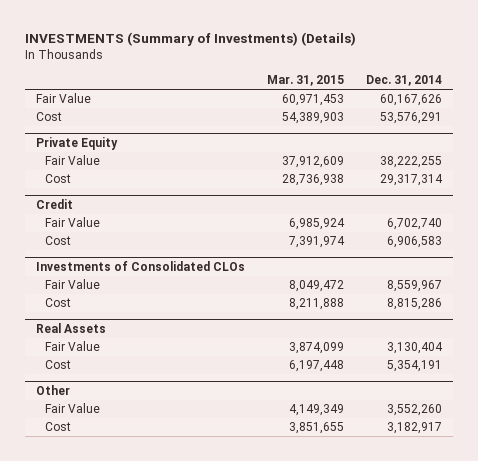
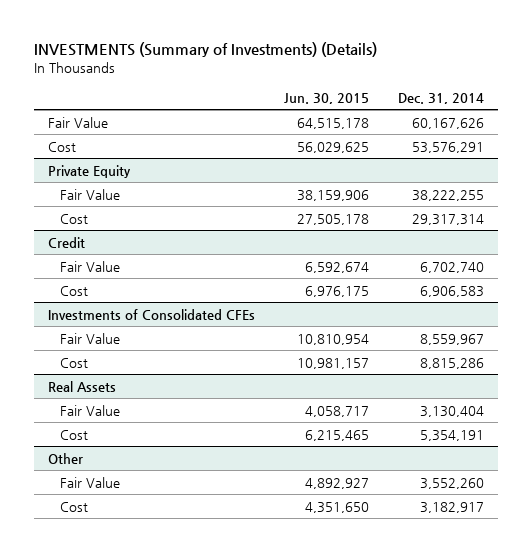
[266,75,344,87] Mar. 31, 2015 -> none
none -> [284,92,370,104] Jun. 30, 2015
[35,260,245,271] Investments of Consolidated CLOs -> [48,308,256,320] Investments of Consolidated CFEs

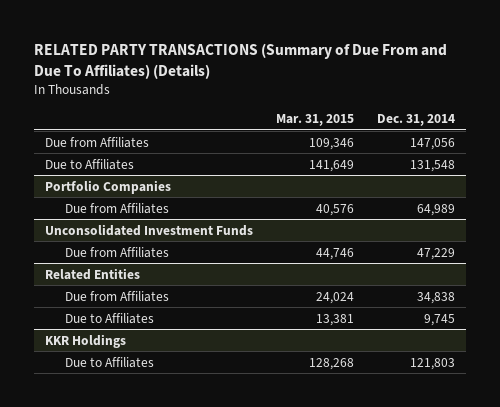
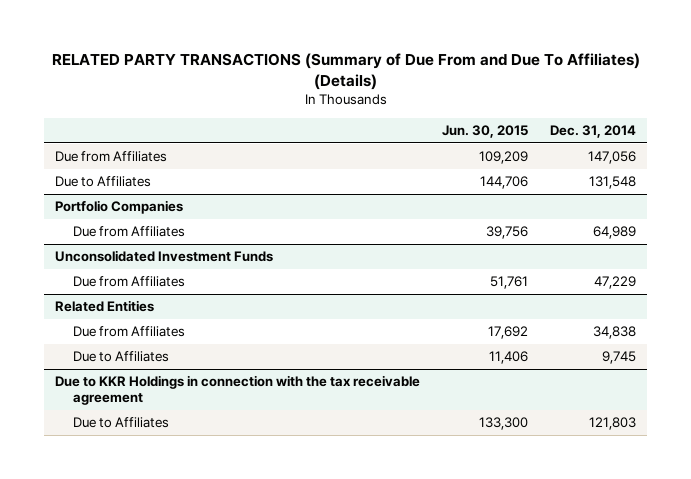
[276,113,355,126] Mar. 31, 2015 -> none
none -> [442,124,529,138] Jun. 30, 2015
[45,333,127,348] KKR Holdings -> [55,375,421,406] Due to KKR Holdings in connection with the tax receivable agreement

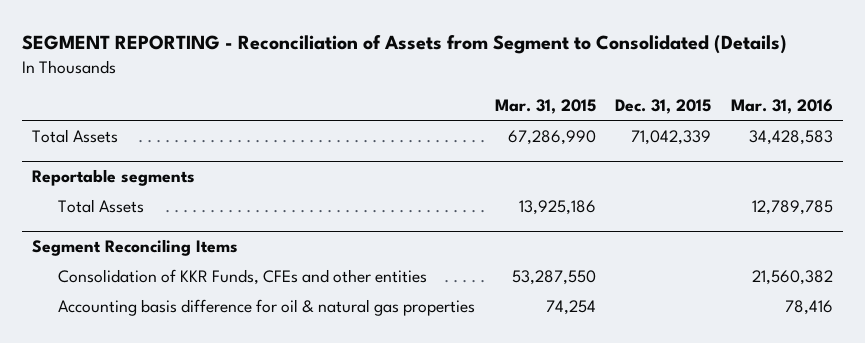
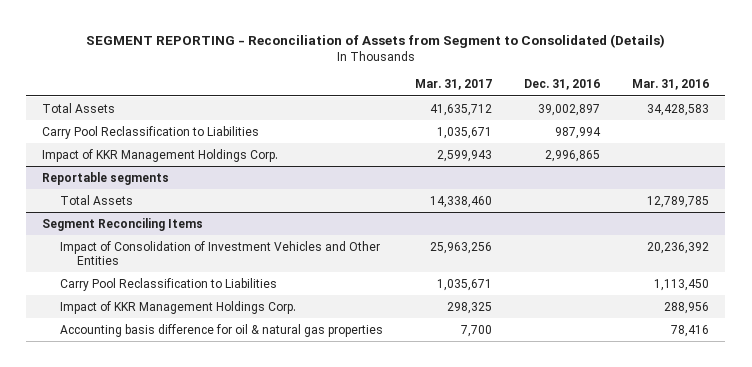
[494,99,596,115] Mar. 31, 2015 -> none
[615,99,712,115] Dec. 31, 2015 -> none
none -> [414,79,492,91] Mar. 31, 2017
none -> [523,79,600,91] Dec. 31, 2016
none -> [42,125,260,139] Carry Pool Reclassification to Liabilities
none -> [42,148,279,162] Impact of KKR Management Holdings Corp.
[57,268,427,285] Consolidation of KKR Funds, CFEs and other entities -> [59,240,380,265] Impact of Consolidation of Investment Vehicles and Other Entities
[751,269,833,285] 21,560,382 -> [647,241,710,254] 20,236,392
none -> [59,277,277,291] Carry Pool Reclassification to Liabilities
none -> [59,300,296,314] Impact of KKR Management Holdings Corp.

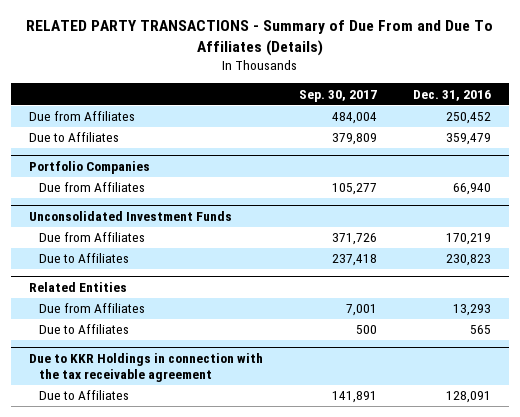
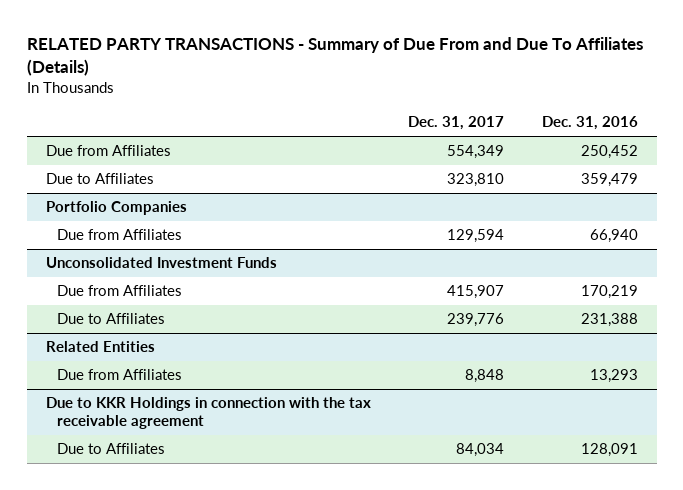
[299,89,378,102] Sep. 30, 2017 -> none
none -> [408,116,505,131] Dec. 31, 2017
[446,254,492,267] 230,823 -> [580,313,638,328] 231,388
[39,324,130,335] Due to Affiliates -> none

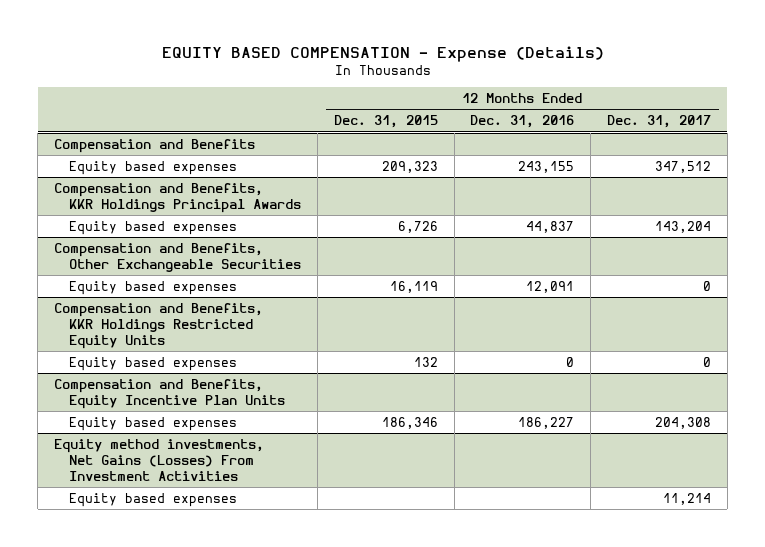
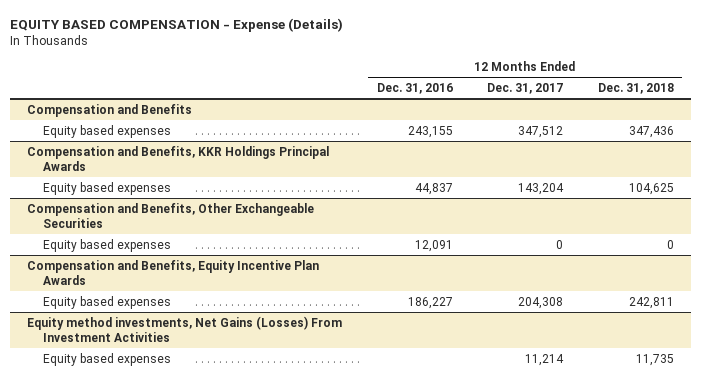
[333,115,438,129] Dec. 31, 2015 -> none
none -> [597,83,674,95] Dec. 31, 2018
[54,302,264,349] Compensation and Benefits, KKR Holdings Restricted Equity Units -> none
[69,356,238,371] Equity based expenses -> none
[54,378,286,409] Compensation and Benefits, Equity Incentive Plan Units -> [27,259,320,285] Compensation and Benefits, Equity Incentive Plan Awards

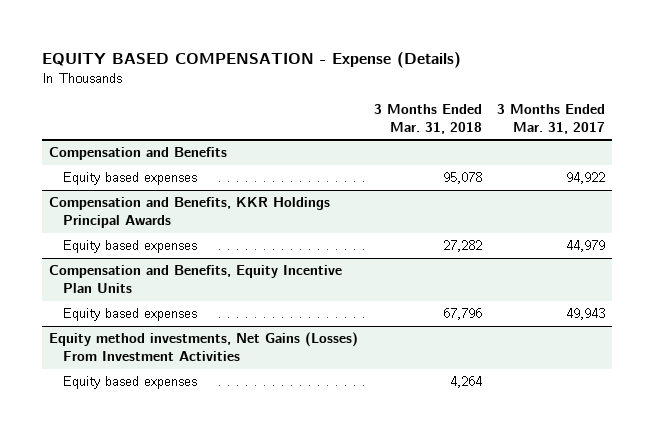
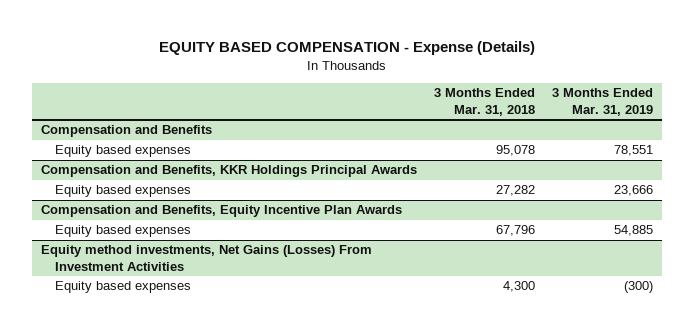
[496,103,605,134] 3 Months Ended Mar. 31, 2017 -> none
none -> [552,88,654,116] 3 Months Ended Mar. 31, 2019
[49,265,343,294] Compensation and Benefits, Equity Incentive Plan Units -> [40,205,402,218] Compensation and Benefits, Equity Incentive Plan Awards
[449,376,482,389] 4,264 -> [502,281,535,293] 4,300

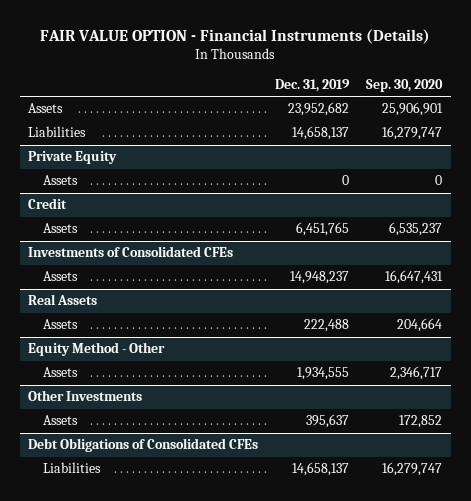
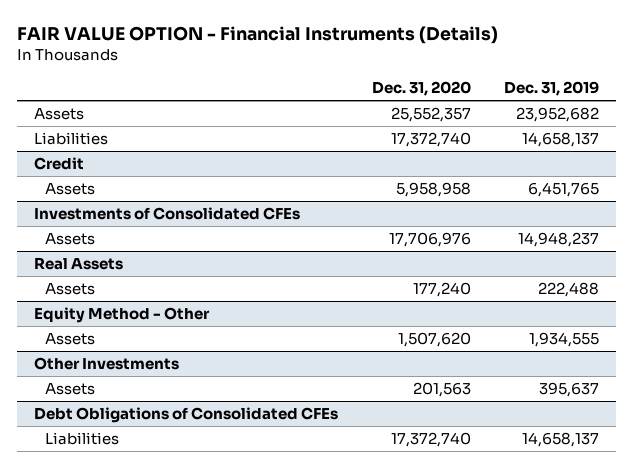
[366,79,444,93] Sep. 30, 2020 -> none
none -> [371,81,471,97] Dec. 31, 2020
[28,151,118,165] Private Equity -> none
[42,175,78,186] Assets -> none

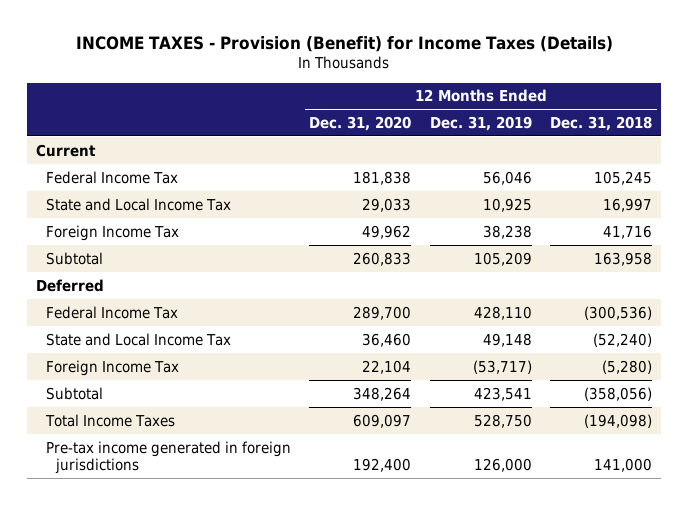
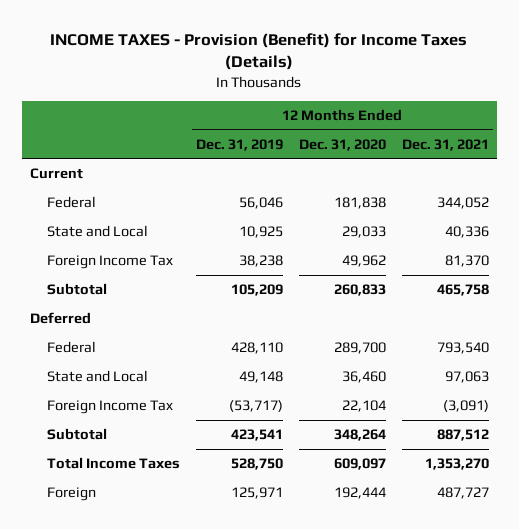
[550,115,653,131] Dec. 31, 2018 -> none
none -> [401,138,489,151] Dec. 31, 2021
[46,170,179,184] Federal Income Tax -> [47,195,97,208] Federal
[46,197,232,211] State and Local Income Tax -> [47,224,149,237] State and Local
[46,305,179,319] Federal Income Tax -> [47,340,97,353] Federal
[46,332,232,346] State and Local Income Tax -> [47,369,149,382] State and Local
[46,440,292,474] Pre-tax income generated in foreign jurisdictions -> none
none -> [47,486,97,501] Foreign

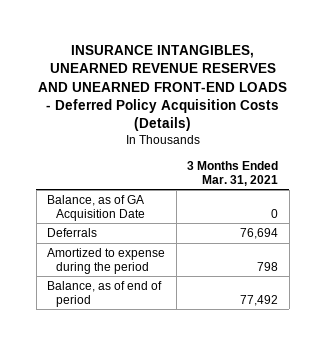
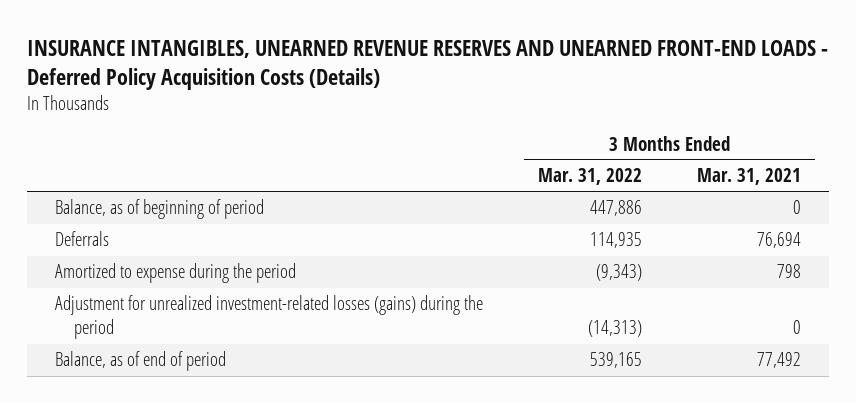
none -> [537,168,642,186] Mar. 31, 2022
[47,194,145,221] Balance, as of GA Acquisition Date -> [54,199,264,220] Balance, as of beginning of period
none -> [54,295,483,340] Adjustment for unrealized investment-related losses (gains) during the period

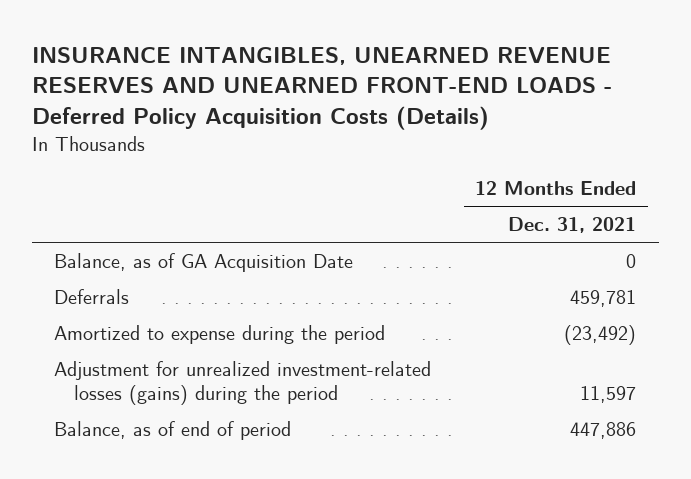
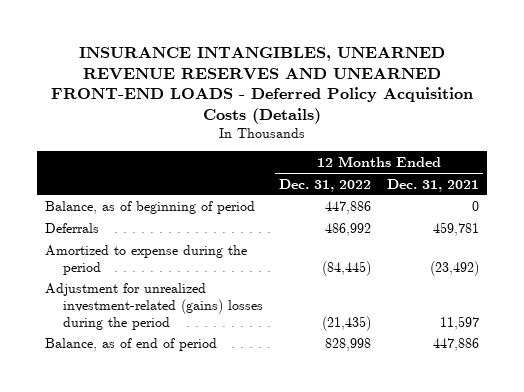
none -> [278,178,371,192] Dec. 31, 2022
[54,252,354,272] Balance, as of GA Acquisition Date -> [45,201,256,215] Balance, as of beginning of period
[54,360,432,405] Adjustment for unrealized investment-related losses (gains) during the period -> [45,283,263,330] Adjustment for unrealized investment-related (gains) losses during the period

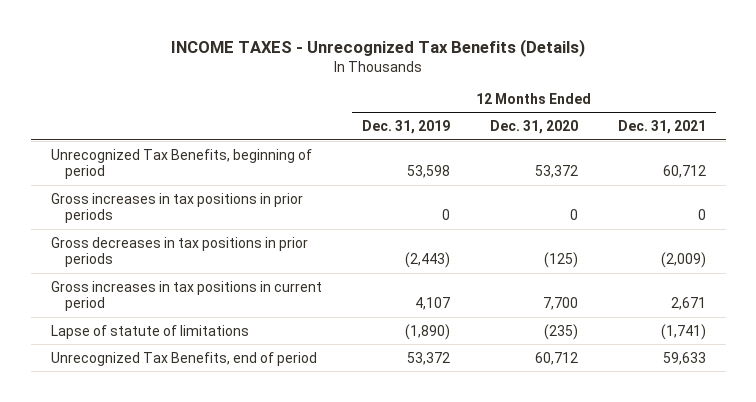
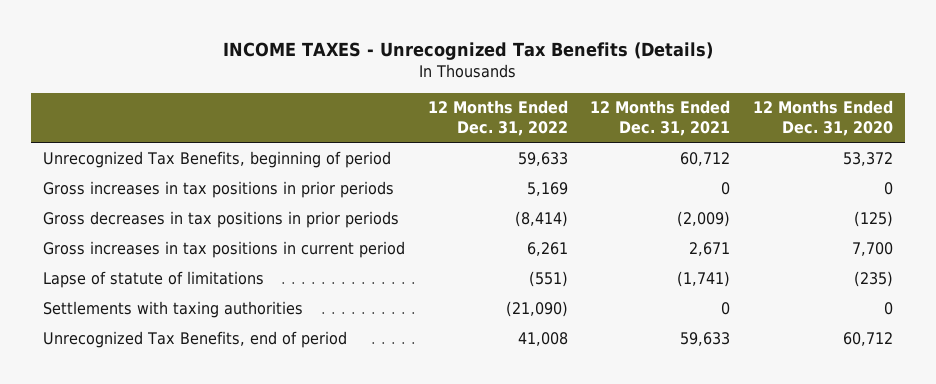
[361,120,450,135] Dec. 31, 2019 -> none
none -> [427,100,568,136] 12 Months Ended Dec. 31, 2022
none -> [42,300,303,318] Settlements with taxing authorities

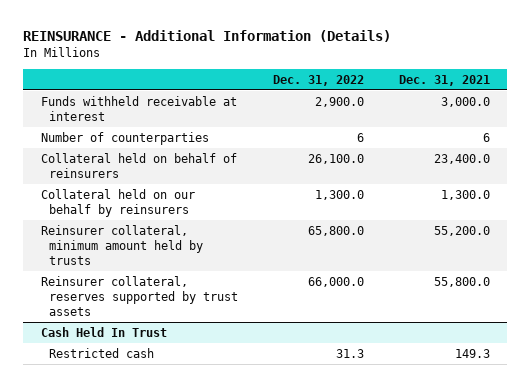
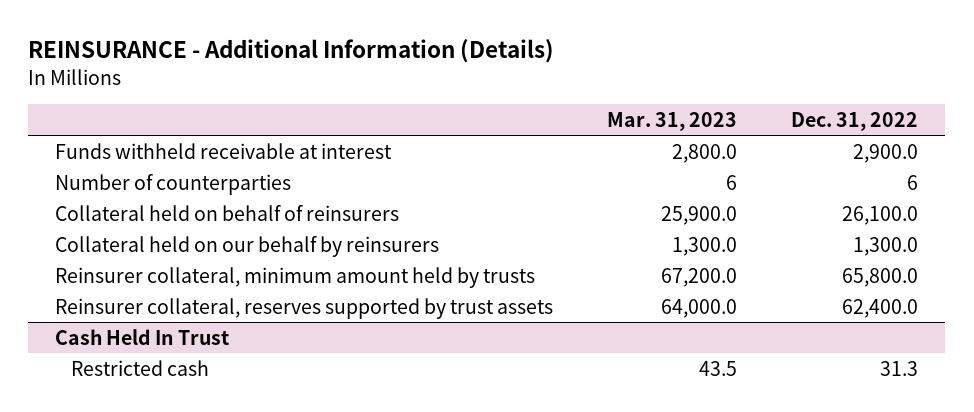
[398,74,490,86] Dec. 31, 2021 -> none
none -> [607,111,738,131] Mar. 31, 2023
[307,276,364,287] 66,000.0 -> [842,298,919,318] 62,400.0

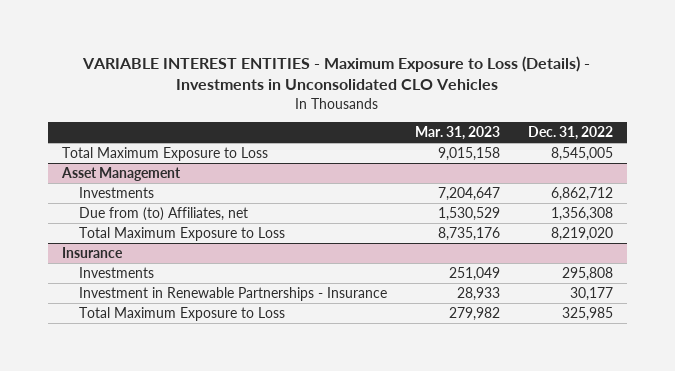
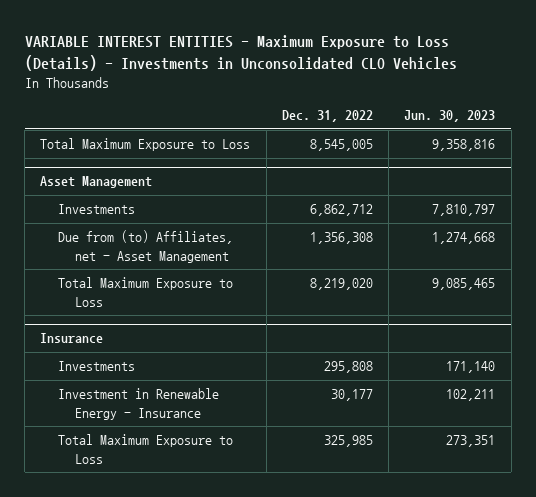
[414,126,500,141] Mar. 31, 2023 -> none
none -> [404,110,496,123] Jun. 30, 2023
[78,206,248,221] Due from (to) Affiliates, net -> [57,230,233,263] Due from (to) Affiliates, net - Asset Management
[78,286,387,301] Investment in Renewable Partnerships - Insurance -> [57,388,219,420] Investment in Renewable Energy - Insurance

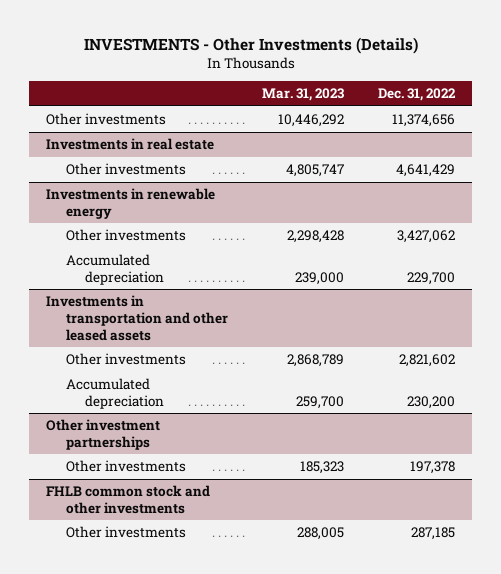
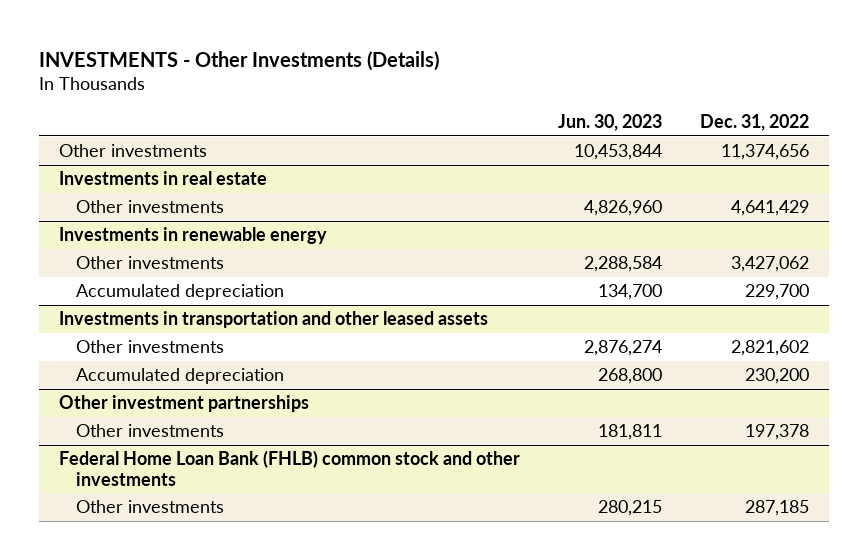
[261,88,344,102] Mar. 31, 2023 -> none
none -> [558,113,663,131] Jun. 30, 2023
[46,485,211,515] FHLB common stock and other investments -> [58,450,520,486] Federal Home Loan Bank (FHLB) common stock and other investments

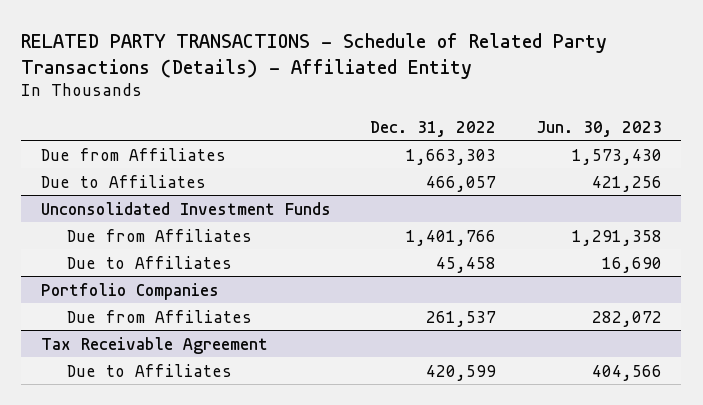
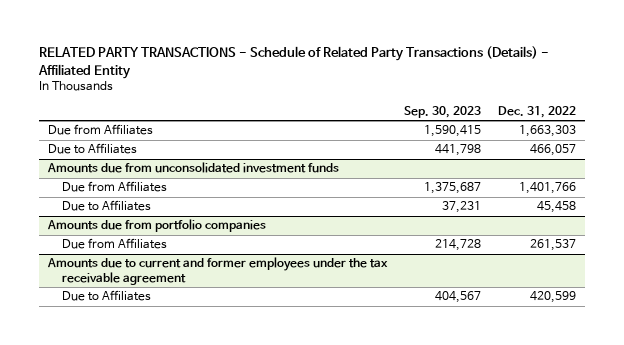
[535,120,662,137] Jun. 30, 2023 -> none
none -> [403,106,481,119] Sep. 30, 2023
[41,201,332,215] Unconsolidated Investment Funds -> [46,162,339,174] Amounts due from unconsolidated investment funds
[41,282,220,300] Portfolio Companies -> [46,219,266,233] Amounts due from portfolio companies
[41,336,269,354] Tax Receivable Agreement -> [46,257,388,286] Amounts due to current and former employees under the tax receivable agreement

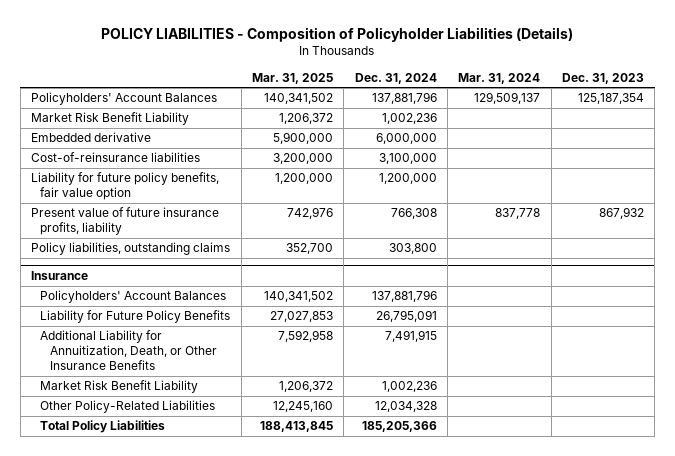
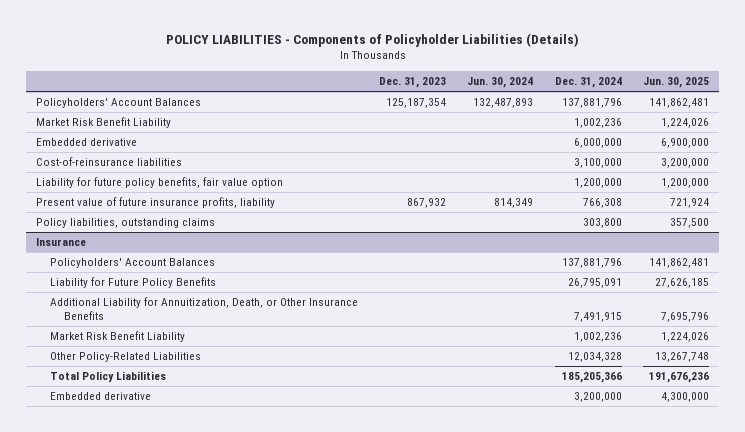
[101,26,574,42] POLICY LIABILITIES - Composition of Policyholder Liabilities (Details) -> [165,32,579,47] POLICY LIABILITIES - Components of Policyholder Liabilities (Details)
[252,72,334,84] Mar. 31, 2025 -> none
[458,72,541,84] Mar. 31, 2024 -> none
none -> [467,77,534,89] Jun. 30, 2024
none -> [642,77,709,89] Jun. 30, 2025
none -> [50,392,152,401] Embedded derivative

